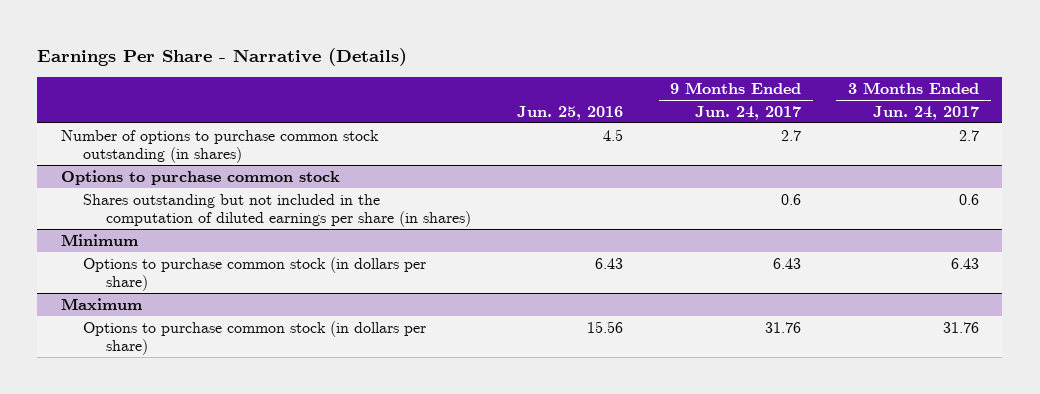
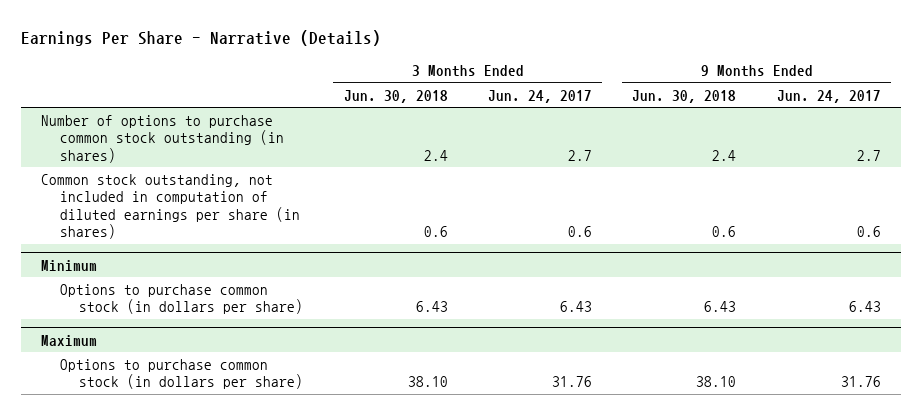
[517,105,624,120] Jun. 25, 2016 -> none
none -> [343,89,448,103] Jun. 30, 2018
none -> [632,89,737,103] Jun. 30, 2018
[60,169,340,185] Options to purchase common stock -> none
[83,193,471,228] Shares outstanding but not included in the computation of diluted earnings per share (in shares) -> [40,174,301,239] Common stock outstanding, not included in computation of diluted earnings per share (in shares)

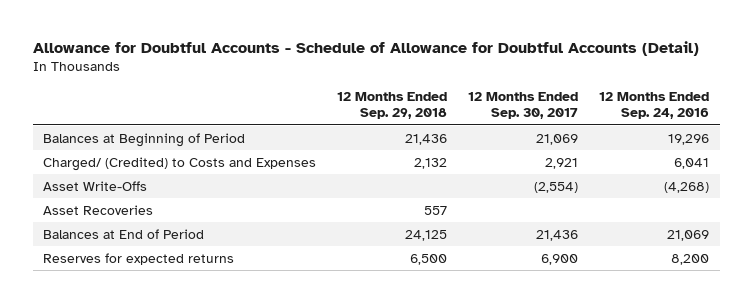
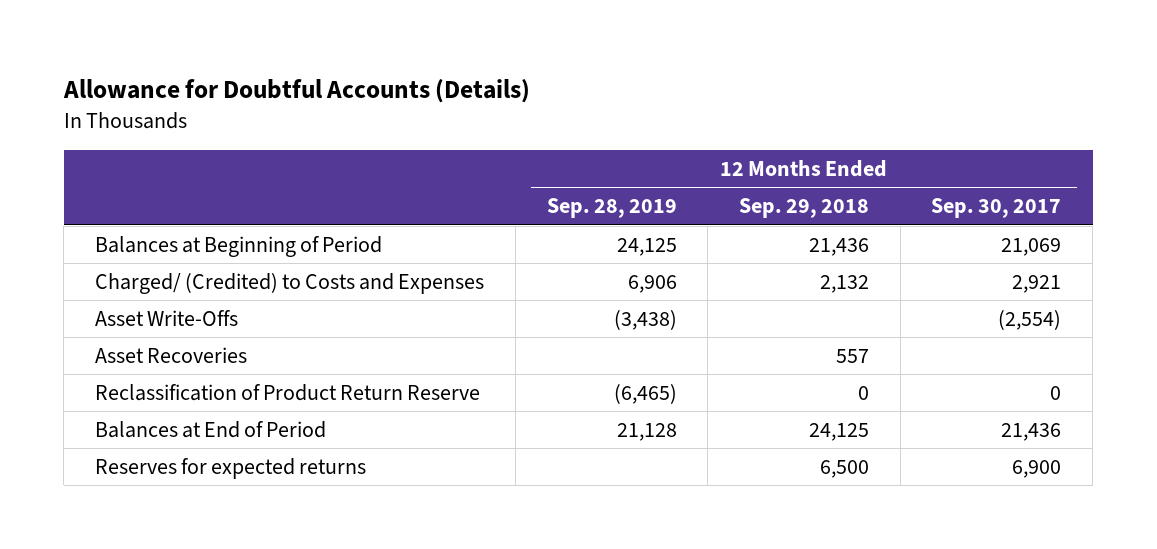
[32,41,699,57] Allowance for Doubtful Accounts - Schedule of Allowance for Doubtful Accounts (Detail) -> [62,79,530,104] Allowance for Doubtful Accounts (Details)
[599,92,710,120] 12 Months Ended Sep. 24, 2016 -> none
none -> [546,198,677,219] Sep. 28, 2019
none -> [95,383,481,401] Reclassification of Product Return Reserve

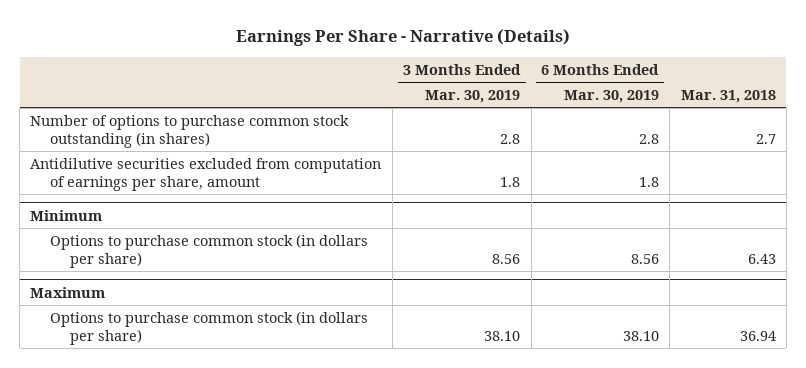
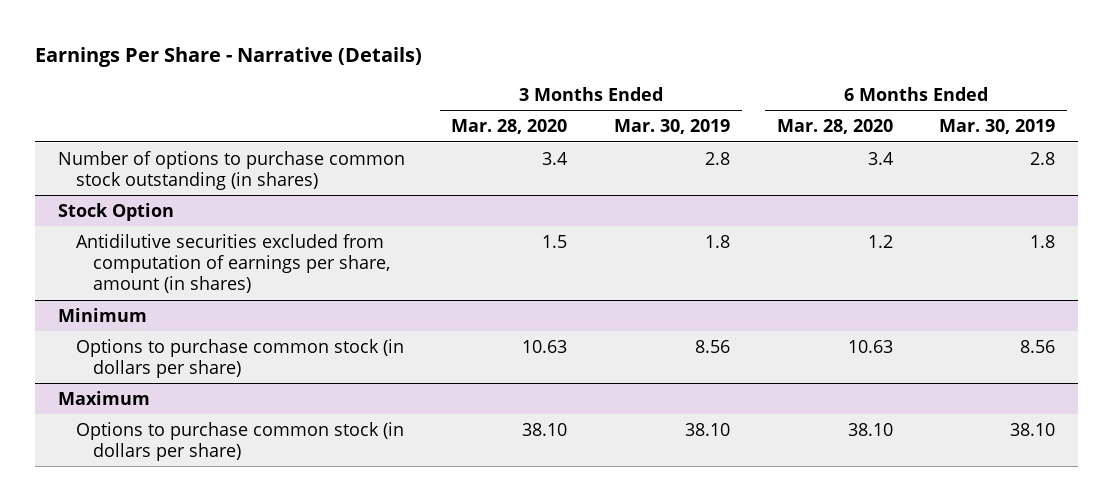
[680,89,776,103] Mar. 31, 2018 -> none
none -> [451,119,568,135] Mar. 28, 2020
none -> [776,119,893,135] Mar. 28, 2020
none -> [57,202,174,221] Stock Option
[30,157,382,191] Antidilutive securities excluded from computation of earnings per share, amount -> [75,233,391,294] Antidilutive securities excluded from computation of earnings per share, amount (in shares)

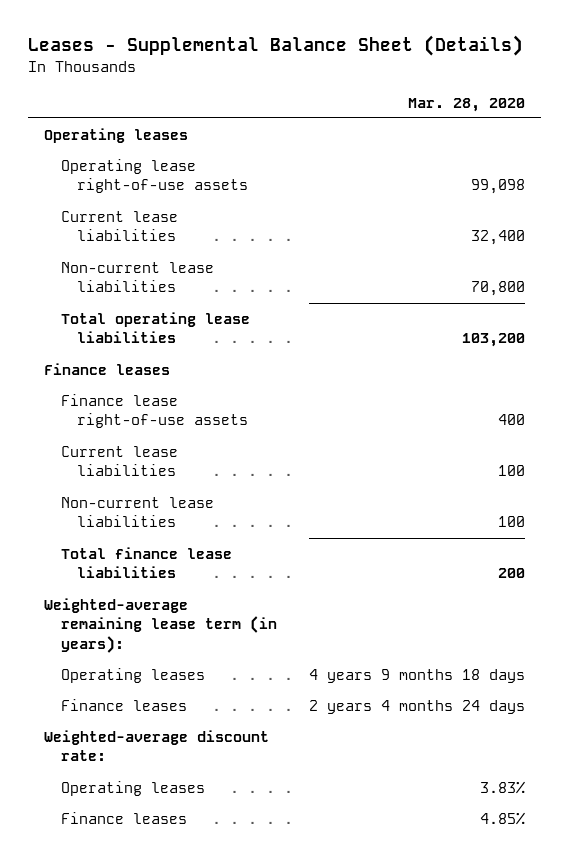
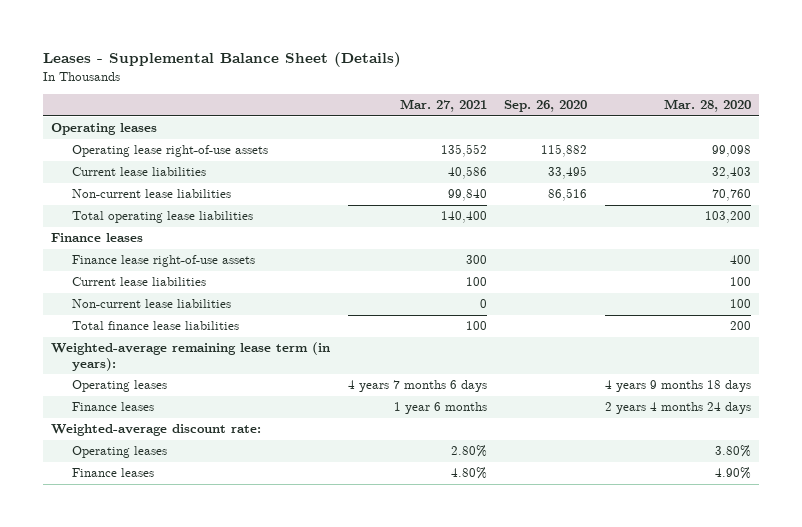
none -> [399,99,487,113] Mar. 27, 2021
none -> [504,100,588,113] Sep. 26, 2020
[470,230,525,246] 32,400 -> [711,167,751,180] 32,403
[470,281,525,297] 70,800 -> [711,189,751,202] 70,760
[479,780,525,794] 3.83% -> [714,445,751,458] 3.80%
[479,811,525,825] 4.85% -> [714,467,751,480] 4.90%

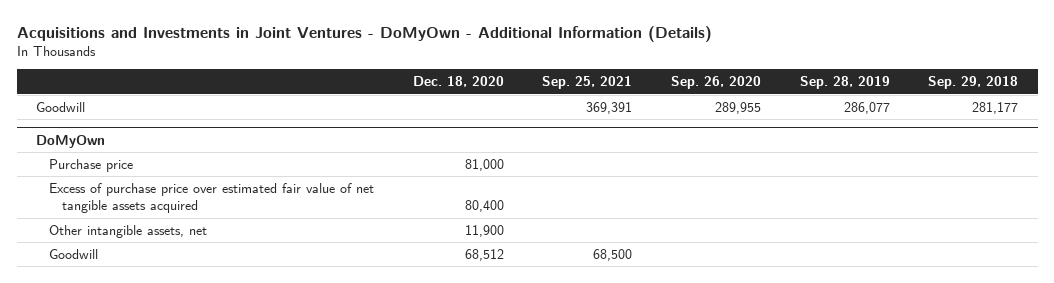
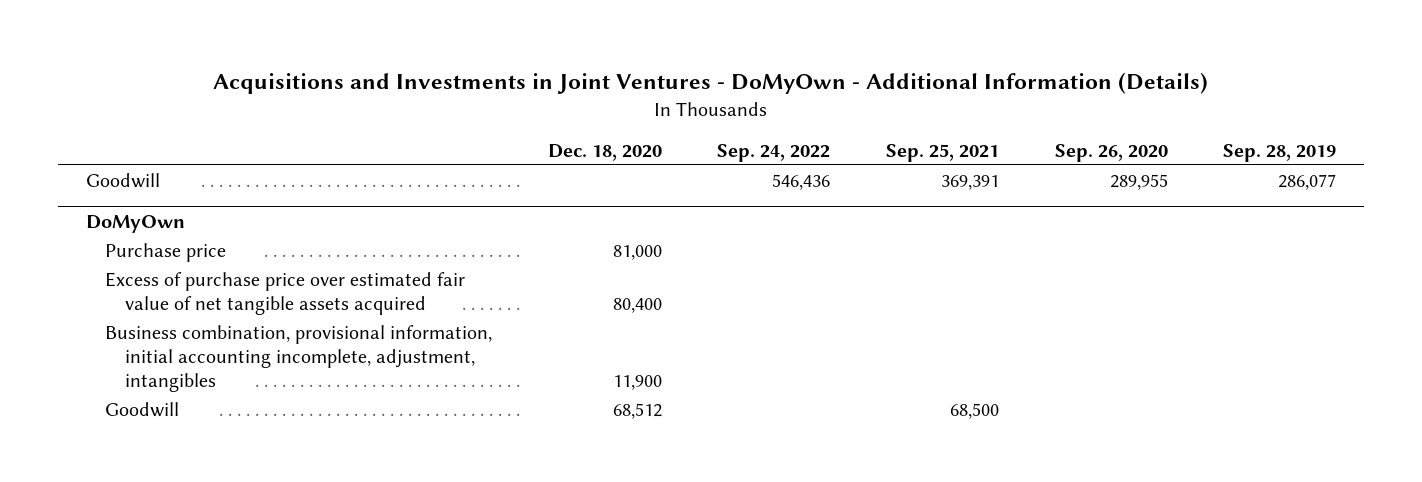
[928,76,1019,90] Sep. 29, 2018 -> none
none -> [717,143,831,162] Sep. 24, 2022
[48,224,207,238] Other intangible assets, net -> [105,325,493,392] Business combination, provisional information, initial accounting incomplete, adjustment, intangibles

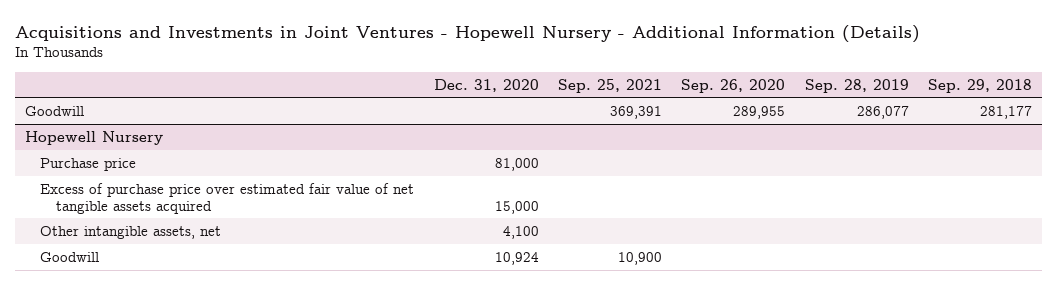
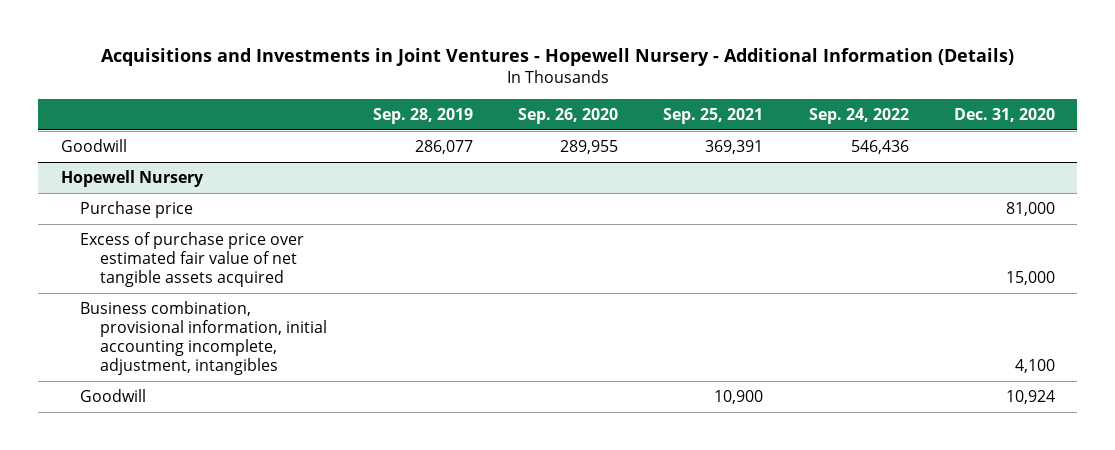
[928,78,1033,93] Sep. 29, 2018 -> none
none -> [808,107,909,124] Sep. 24, 2022
[40,225,222,239] Other intangible assets, net -> [80,301,328,376] Business combination, provisional information, initial accounting incomplete, adjustment, intangibles

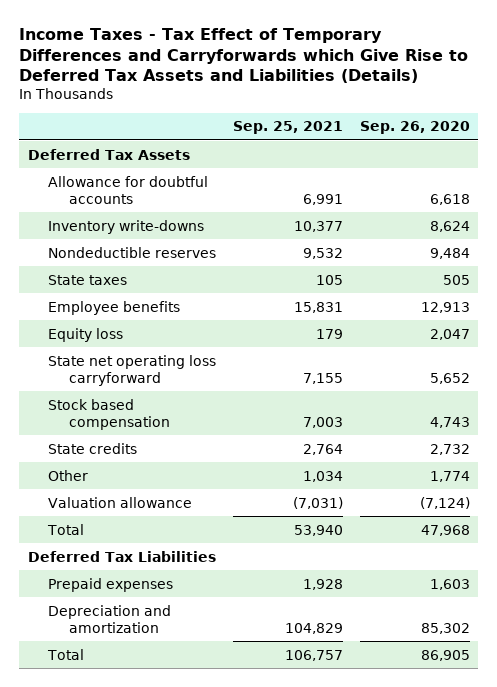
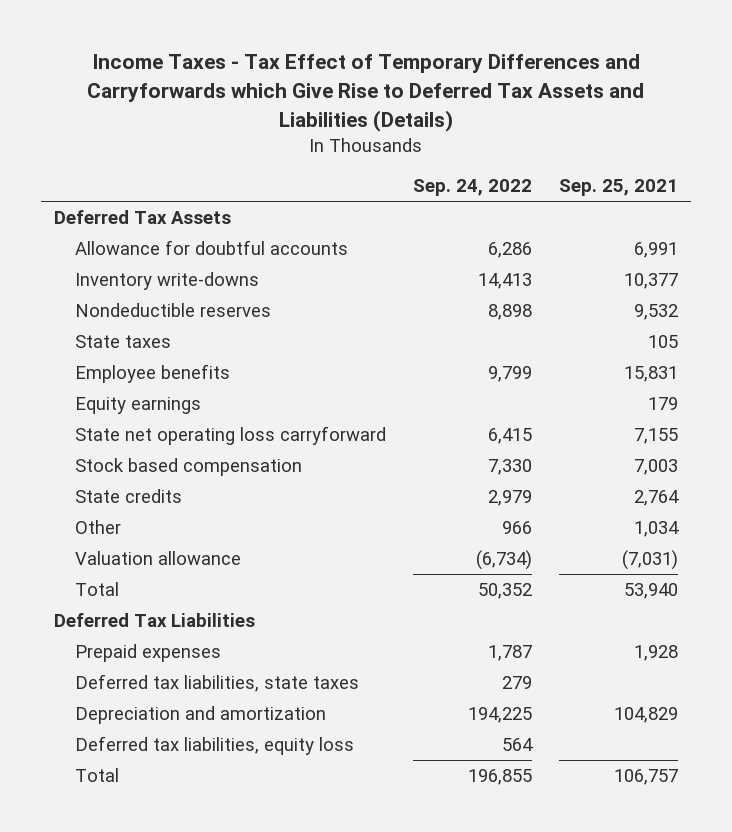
[359,121,470,135] Sep. 26, 2020 -> none
none -> [412,179,532,197] Sep. 24, 2022
[48,327,124,342] Equity loss -> [74,397,201,415] Equity earnings
none -> [74,674,359,693] Deferred tax liabilities, state taxes
none -> [74,736,354,756] Deferred tax liabilities, equity loss

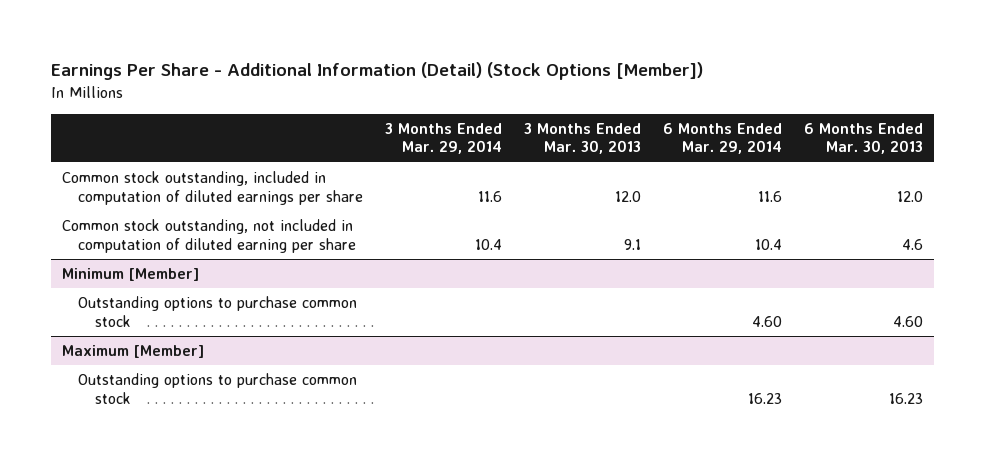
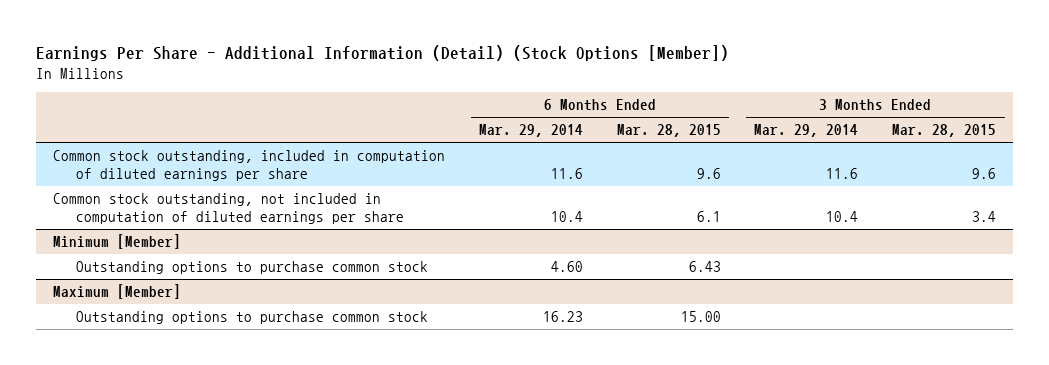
[524,122,642,155] 3 Months Ended Mar. 30, 2013 -> none
[803,122,923,155] 6 Months Ended Mar. 30, 2013 -> none
none -> [616,124,721,138] Mar. 28, 2015
none -> [892,124,997,138] Mar. 28, 2015
[62,219,357,253] Common stock outstanding, not included in computation of diluted earning per share -> [53,193,404,225] Common stock outstanding, not included in computation of diluted earnings per share

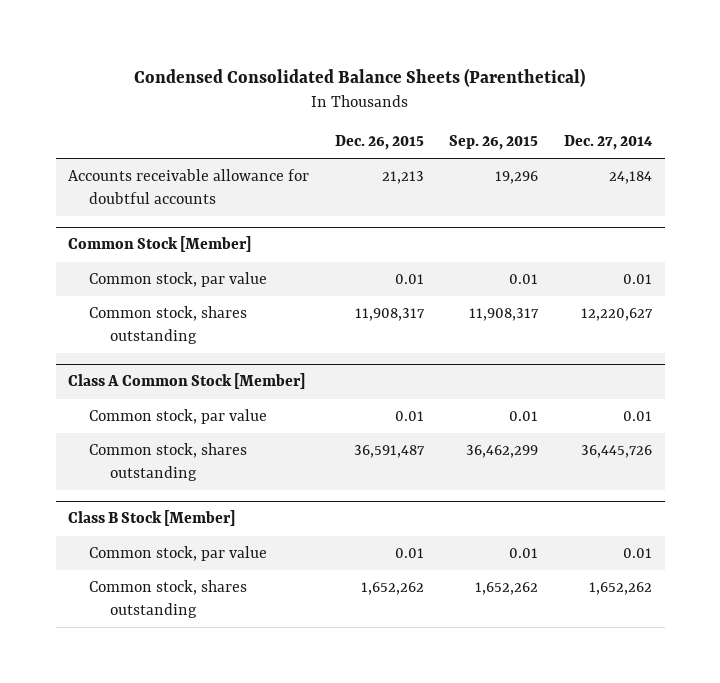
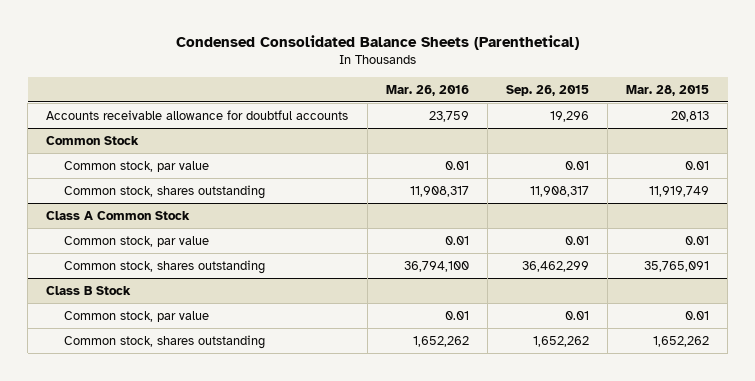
[334,135,424,151] Dec. 26, 2015 -> none
[563,135,653,151] Dec. 27, 2014 -> none
none -> [385,84,469,96] Mar. 26, 2016
none -> [625,84,709,96] Mar. 28, 2015
[68,236,252,253] Common Stock [Member] -> [46,135,140,145] Common Stock
[68,373,306,390] Class A Common Stock [Member] -> [46,210,191,220] Class A Common Stock
[68,510,236,527] Class B Stock [Member] -> [46,285,132,295] Class B Stock

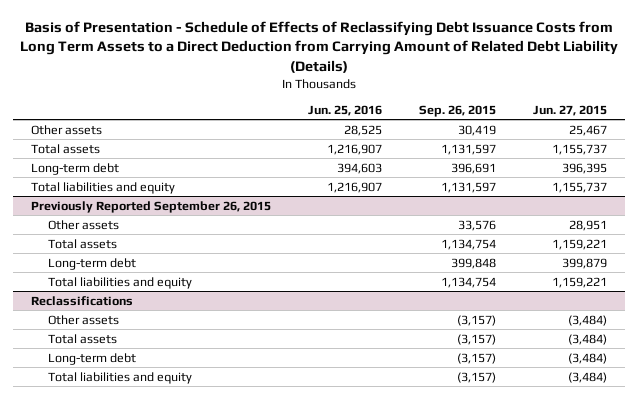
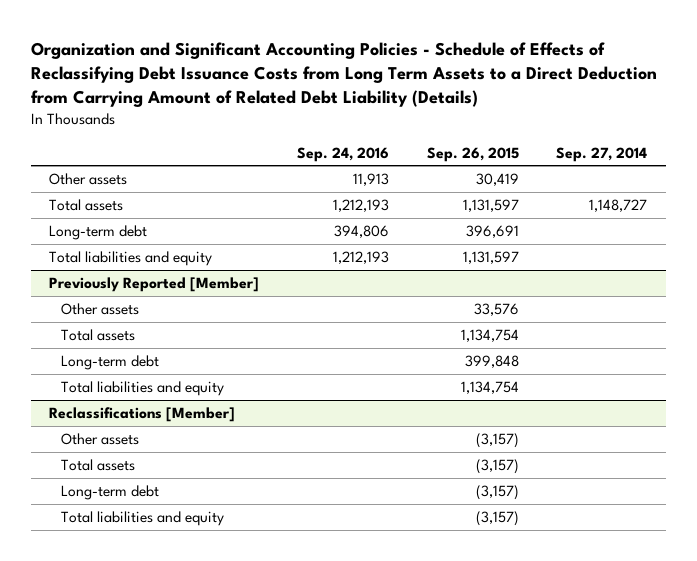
[20,21,619,73] Basis of Presentation - Schedule of Effects of Reclassifying Debt Issuance Costs from Long Term Assets to a Direct Deduction from Carrying Amount of Related Debt Liability (Details) -> [30,41,657,108] Organization and Significant Accounting Policies - Schedule of Effects of Reclassifying Debt Issuance Costs from Long Term Assets to a Direct Deduction from Carrying Amount of Related Debt Liability (Details)
[308,104,383,116] Jun. 25, 2016 -> none
[532,104,607,116] Jun. 27, 2015 -> none
none -> [297,146,390,162] Sep. 24, 2016
none -> [556,146,648,162] Sep. 27, 2014
[31,200,272,213] Previously Reported September 26, 2015 -> [49,276,260,292] Previously Reported [Member]
[31,295,134,306] Reclassifications -> [49,406,236,422] Reclassifications [Member]

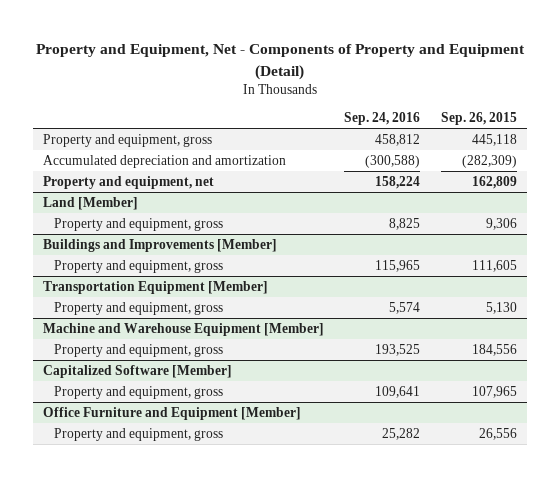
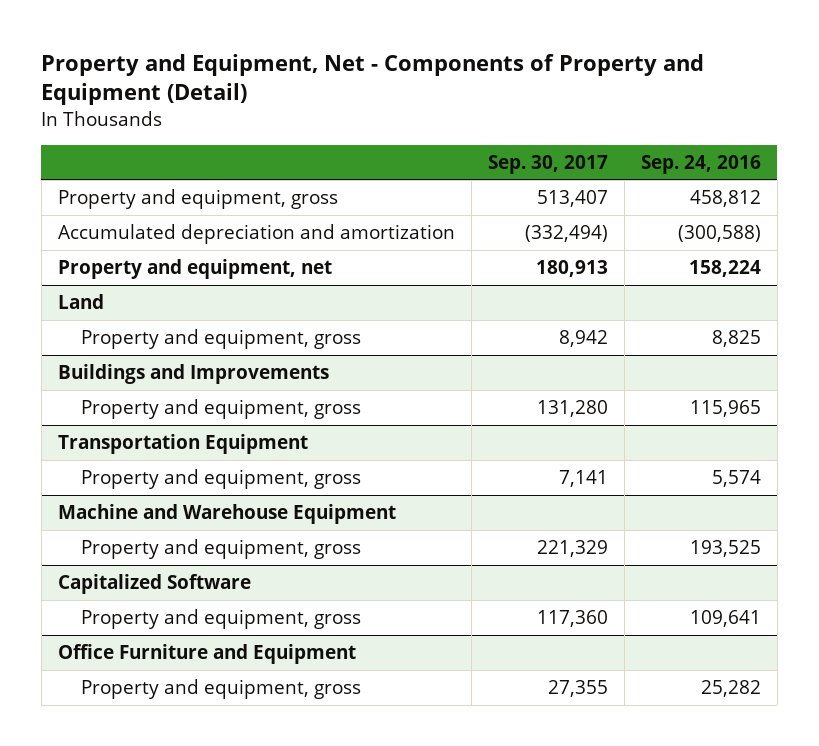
[440,112,517,126] Sep. 26, 2015 -> none
none -> [487,154,608,174] Sep. 30, 2017
[43,196,139,210] Land [Member] -> [57,294,104,310] Land
[43,238,278,252] Buildings and Improvements [Member] -> [57,364,329,385] Buildings and Improvements
[43,280,269,294] Transportation Equipment [Member] -> [57,434,308,455] Transportation Equipment
[43,322,325,336] Machine and Warehouse Equipment [Member] -> [57,504,396,525] Machine and Warehouse Equipment
[43,364,233,378] Capitalized Software [Member] -> [57,574,251,595] Capitalized Software
[43,406,302,420] Office Furniture and Equipment [Member] -> [57,644,356,665] Office Furniture and Equipment

